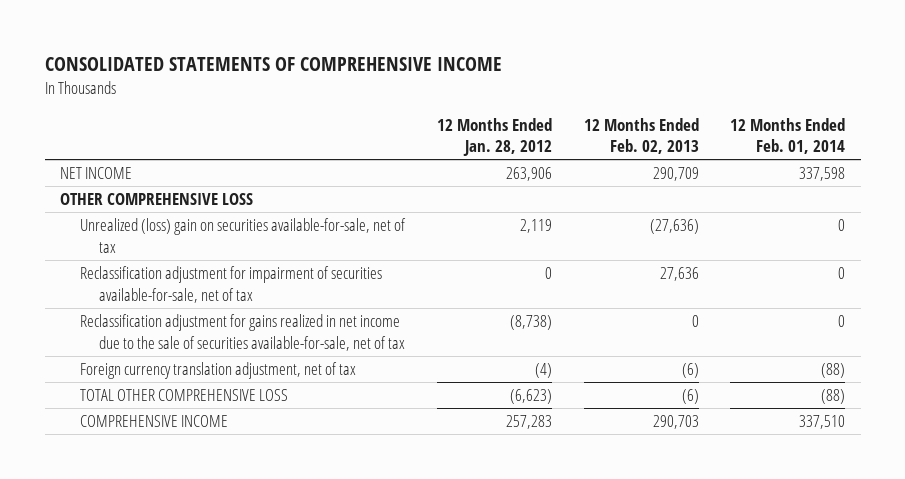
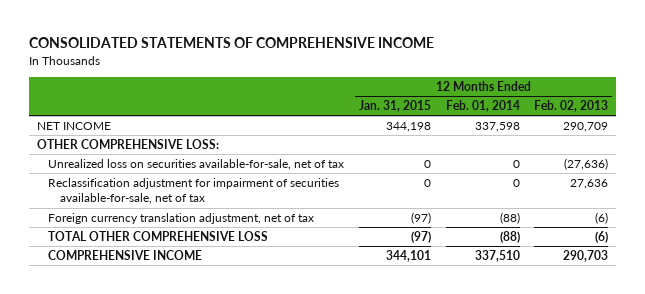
[436,117,552,157] 12 Months Ended Jan. 28, 2012 -> none
none -> [358,99,431,112] Jan. 31, 2015
[60,193,254,206] OTHER COMPREHENSIVE LOSS -> [36,138,219,149] OTHER COMPREHENSIVE LOSS:
[79,218,406,253] Unrealized (loss) gain on securities available-for-sale, net of tax -> [48,158,345,170] Unrealized loss on securities available-for-sale, net of tax
[79,314,406,351] Reclassification adjustment for gains realized in net income due to the sale of securities available-for-sale, net of tax -> none

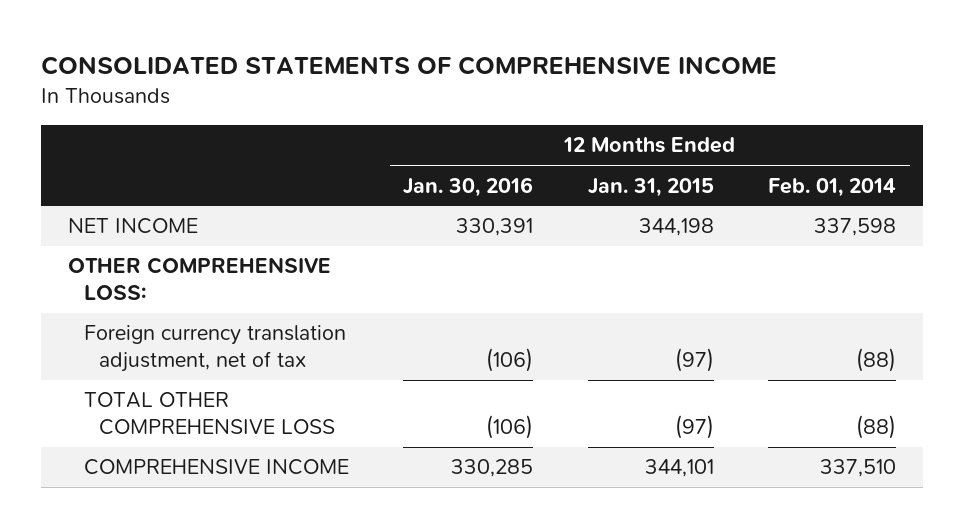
[534,99,609,112] Feb. 02, 2013 -> none
none -> [403,176,534,197] Jan. 30, 2016
[48,158,345,170] Unrealized loss on securities available-for-sale, net of tax -> none
[48,177,340,205] Reclassification adjustment for impairment of securities available-for-sale, net of tax -> none

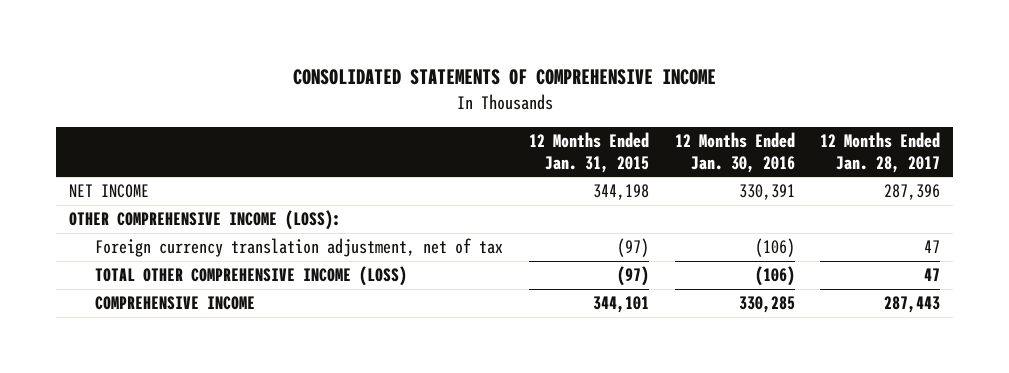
[768,177,897,197] Feb. 01, 2014 -> none
none -> [820,132,941,173] 12 Months Ended Jan. 28, 2017
[67,257,331,300] OTHER COMPREHENSIVE LOSS: -> [68,210,341,231] OTHER COMPREHENSIVE INCOME (LOSS):
[83,392,336,435] TOTAL OTHER COMPREHENSIVE LOSS -> [95,266,408,287] TOTAL OTHER COMPREHENSIVE INCOME (LOSS)

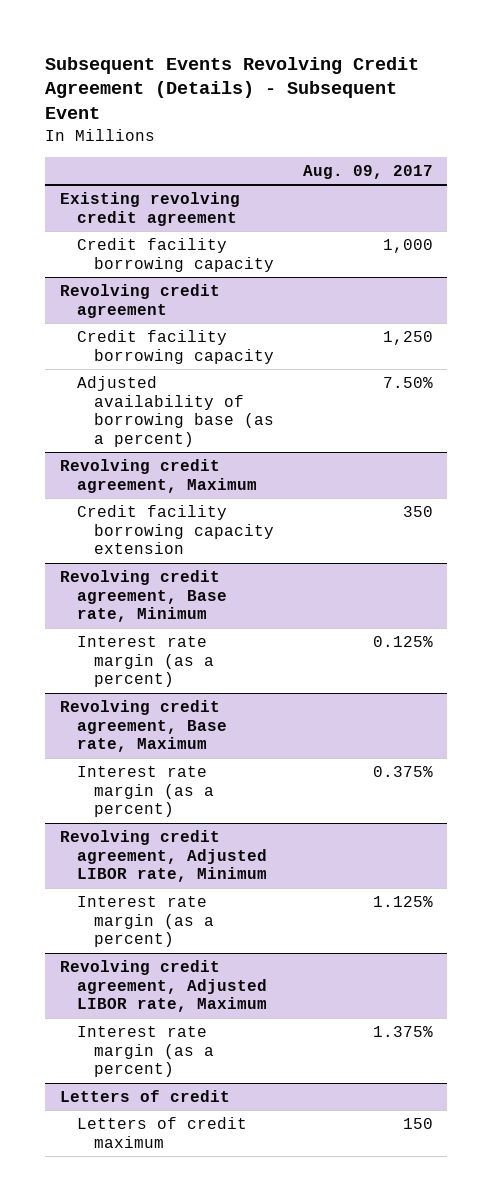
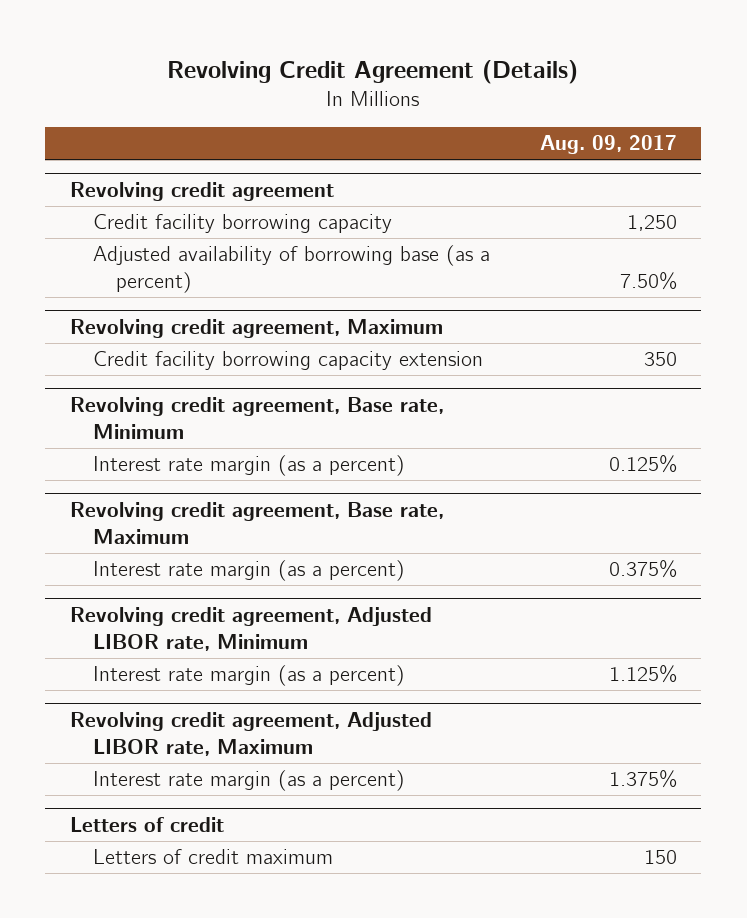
[44,56,419,120] Subsequent Events Revolving Credit Agreement (Details) - Subsequent Event -> [167,59,579,84] Revolving Credit Agreement (Details)
[59,191,240,226] Existing revolving credit agreement -> none
[76,237,274,272] Credit facility borrowing capacity -> none

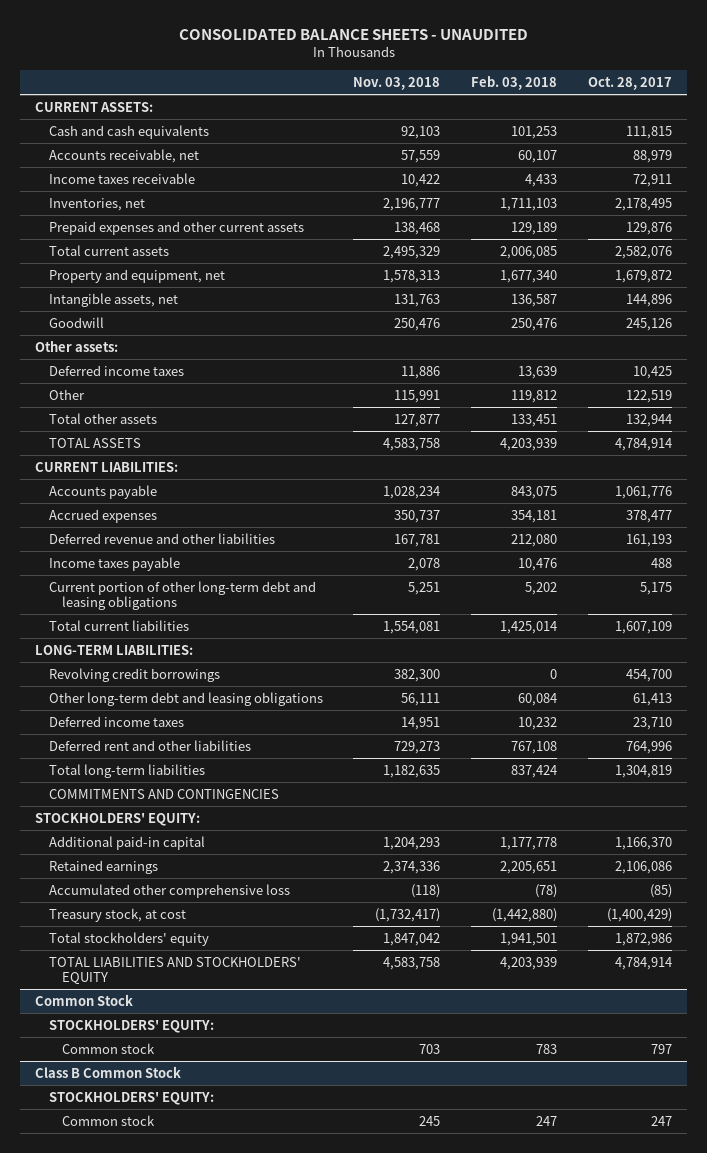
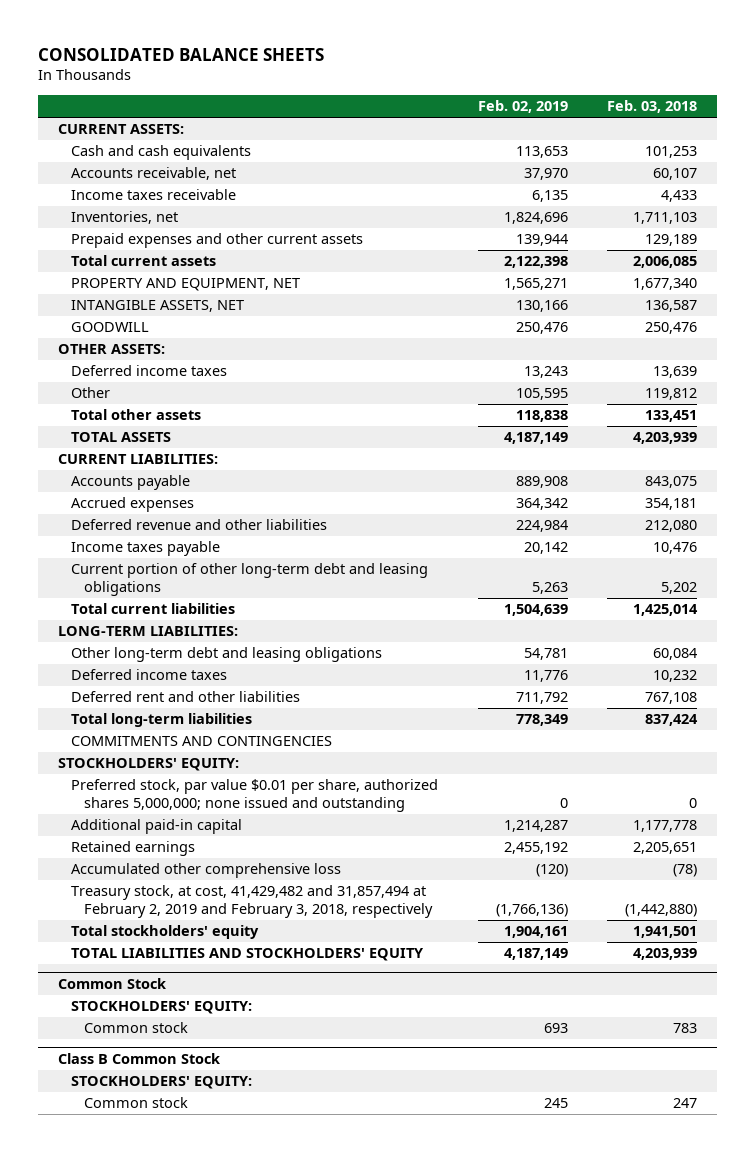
[178,28,528,40] CONSOLIDATED BALANCE SHEETS - UNAUDITED -> [37,47,324,61] CONSOLIDATED BALANCE SHEETS
[353,77,441,91] Nov. 03, 2018 -> none
[587,77,672,91] Oct. 28, 2017 -> none
none -> [477,100,568,114] Feb. 02, 2019
[48,268,225,283] Property and equipment, net -> [70,278,300,292] PROPERTY AND EQUIPMENT, NET
[48,292,178,307] Intangible assets, net -> [70,300,244,313] INTANGIBLE ASSETS, NET
[48,316,104,328] Goodwill -> [70,322,149,333] GOODWILL
[35,340,119,352] Other assets: -> [57,344,165,355] OTHER ASSETS:
[48,667,220,682] Revolving credit borrowings -> none
none -> [70,779,438,813] Preferred stock, par value $0.01 per share, authorized shares 5,000,000; none issued and outstanding
[48,907,186,922] Treasury stock, at cost -> [70,885,433,919] Treasury stock, at cost, 41,429,482 and 31,857,494 at February 2, 2019 and February 3, 2018, respectively

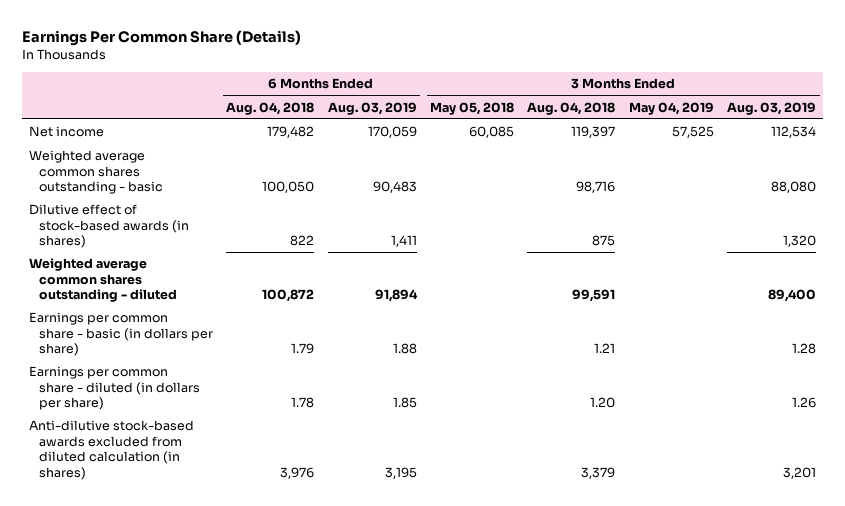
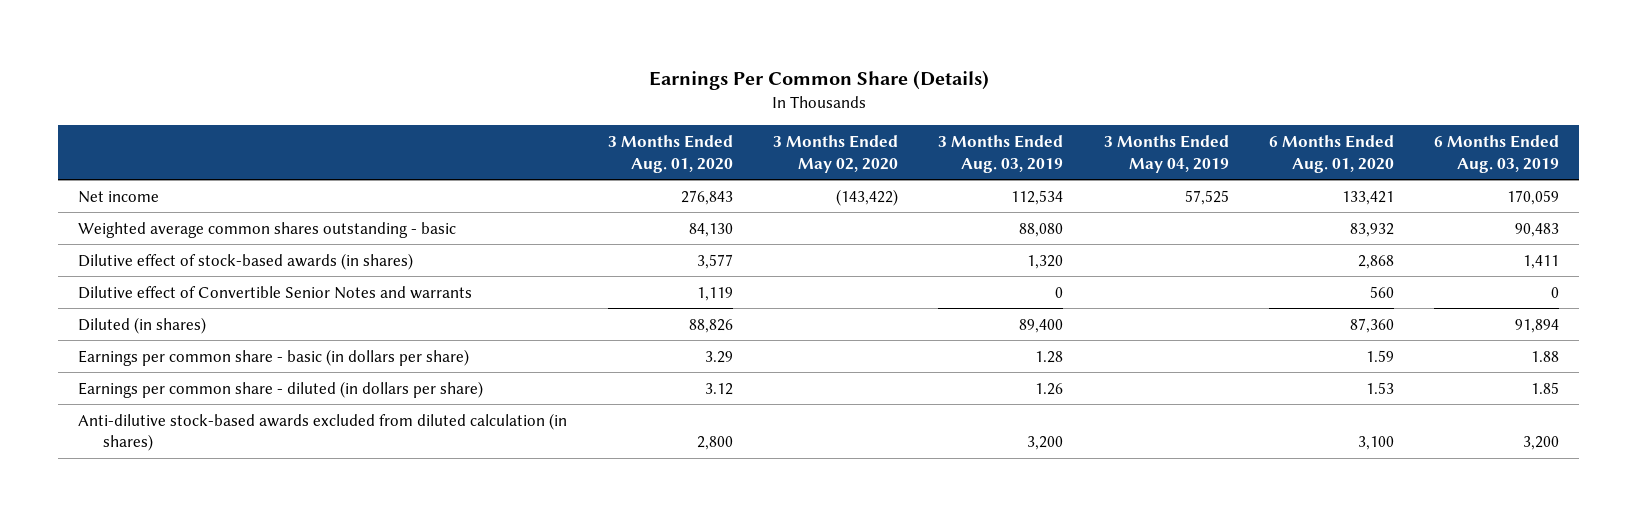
[226,101,315,115] Aug. 04, 2018 -> none
[430,101,515,115] May 05, 2018 -> none
[527,101,616,115] Aug. 04, 2018 -> none
none -> [607,134,733,173] 3 Months Ended Aug. 01, 2020
none -> [773,134,899,173] 3 Months Ended May 02, 2020
none -> [1268,134,1394,173] 6 Months Ended Aug. 01, 2020
none -> [78,285,473,299] Dilutive effect of Convertible Senior Notes and warrants
[28,258,177,303] Weighted average common shares outstanding - diluted -> [78,316,207,334] Diluted (in shares)
[384,466,417,479] 3,195 -> [1523,436,1560,451] 3,200
[783,466,817,479] 3,201 -> [1027,436,1064,451] 3,200

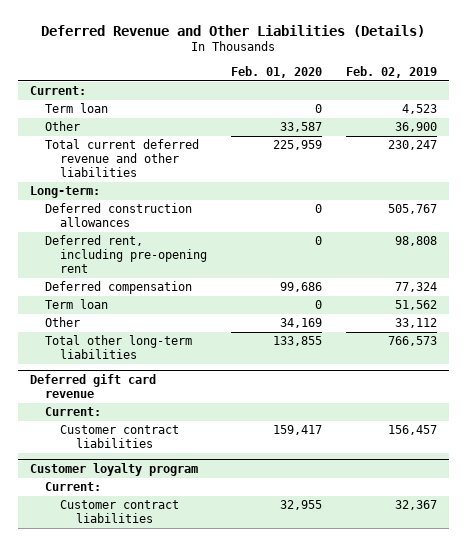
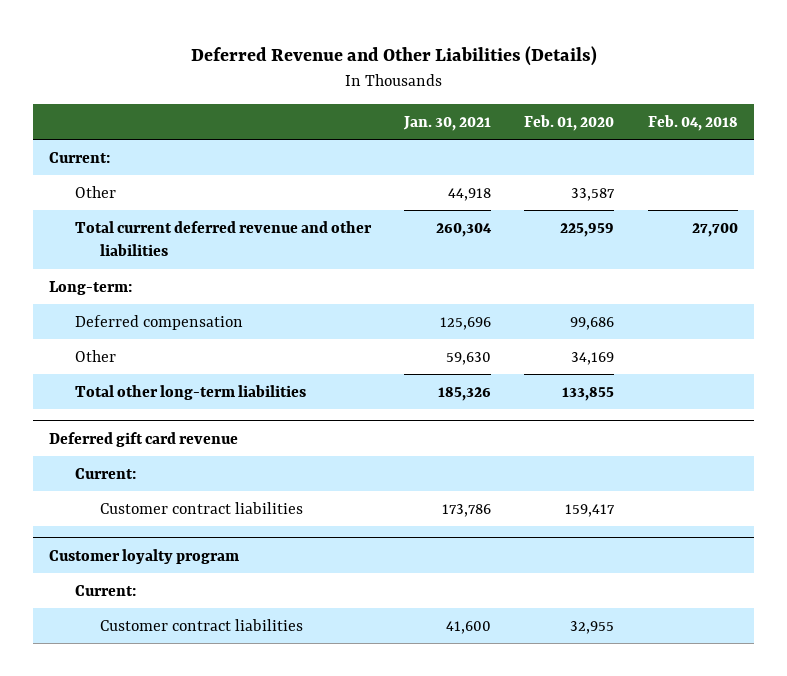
[345,66,437,79] Feb. 02, 2019 -> none
none -> [403,115,492,131] Jan. 30, 2021
none -> [647,114,738,131] Feb. 04, 2018
[44,103,108,114] Term loan -> none
[44,203,192,228] Deferred construction allowances -> none
[44,235,208,274] Deferred rent, including pre-opening rent -> none
[44,299,108,310] Term loan -> none

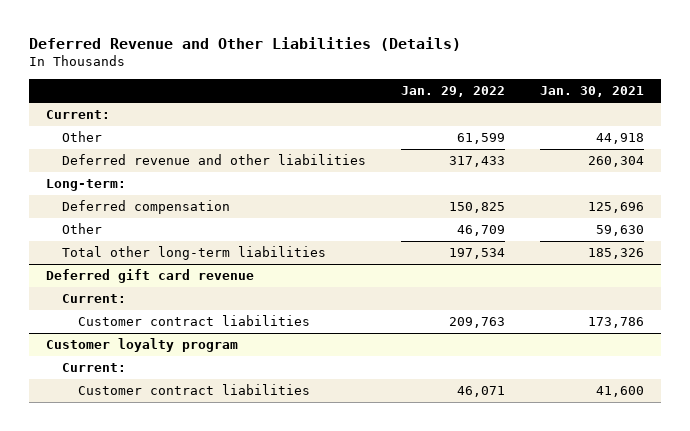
[524,114,615,131] Feb. 01, 2020 -> none
[647,114,738,131] Feb. 04, 2018 -> none
none -> [401,86,506,98] Jan. 29, 2022
[74,220,372,257] Total current deferred revenue and other liabilities -> [62,154,367,166] Deferred revenue and other liabilities

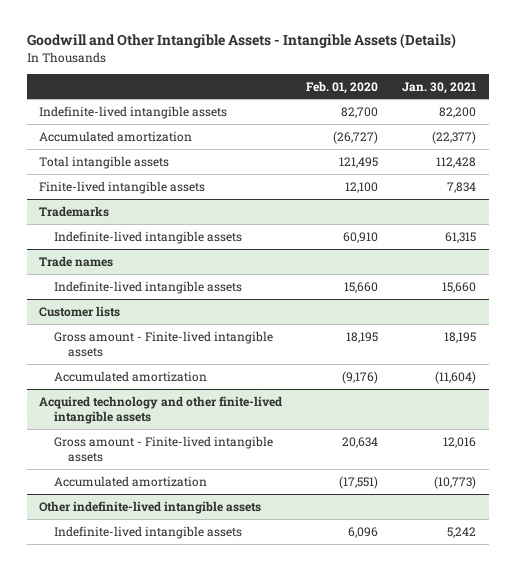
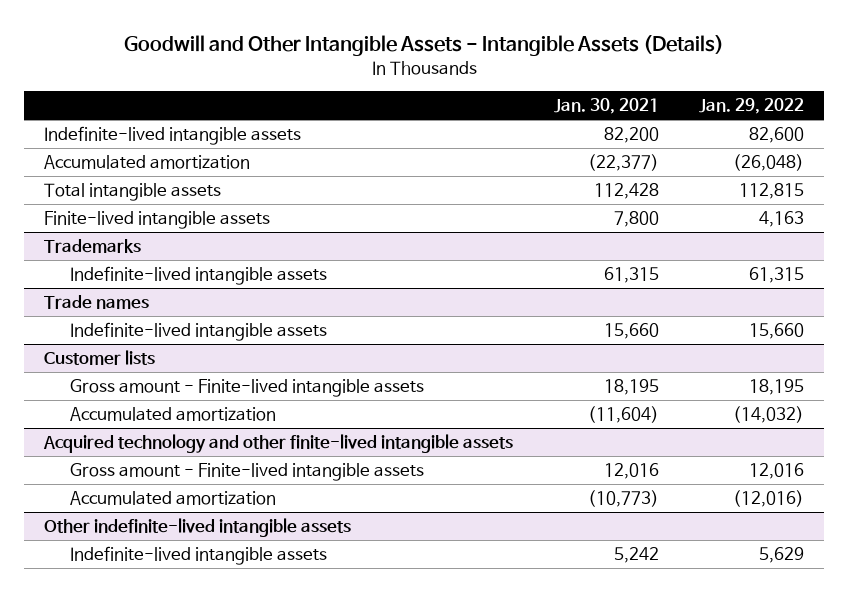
[306,80,379,94] Feb. 01, 2020 -> none
none -> [698,98,804,115] Jan. 29, 2022
[447,181,477,193] 7,834 -> [613,211,659,228] 7,800

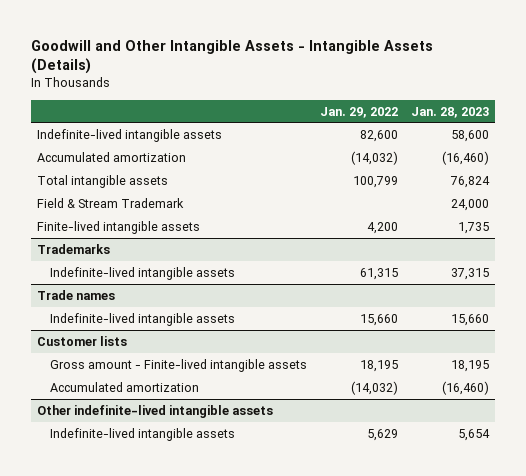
[553,98,659,115] Jan. 30, 2021 -> none
none -> [410,106,489,118] Jan. 28, 2023
[732,154,804,172] (26,048) -> [351,150,399,165] (14,032)
[738,183,804,200] 112,815 -> [353,175,399,188] 100,799
none -> [37,197,185,208] Field & Stream Trademark
[758,211,804,228] 4,163 -> [367,221,399,234] 4,200
[43,434,514,454] Acquired technology and other finite-lived intangible assets -> none
[69,463,424,482] Gross amount - Finite-lived intangible assets -> none
[69,491,276,506] Accumulated amortization -> none

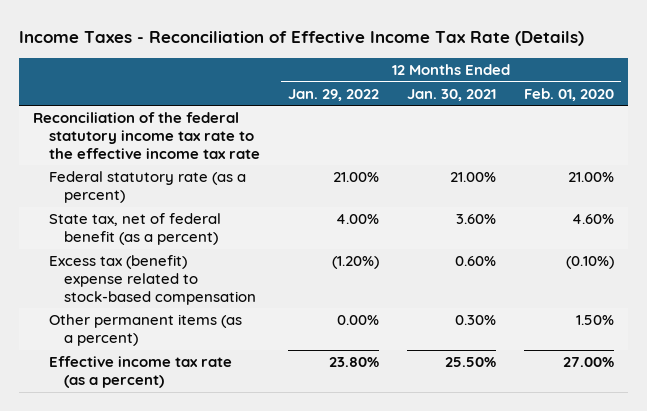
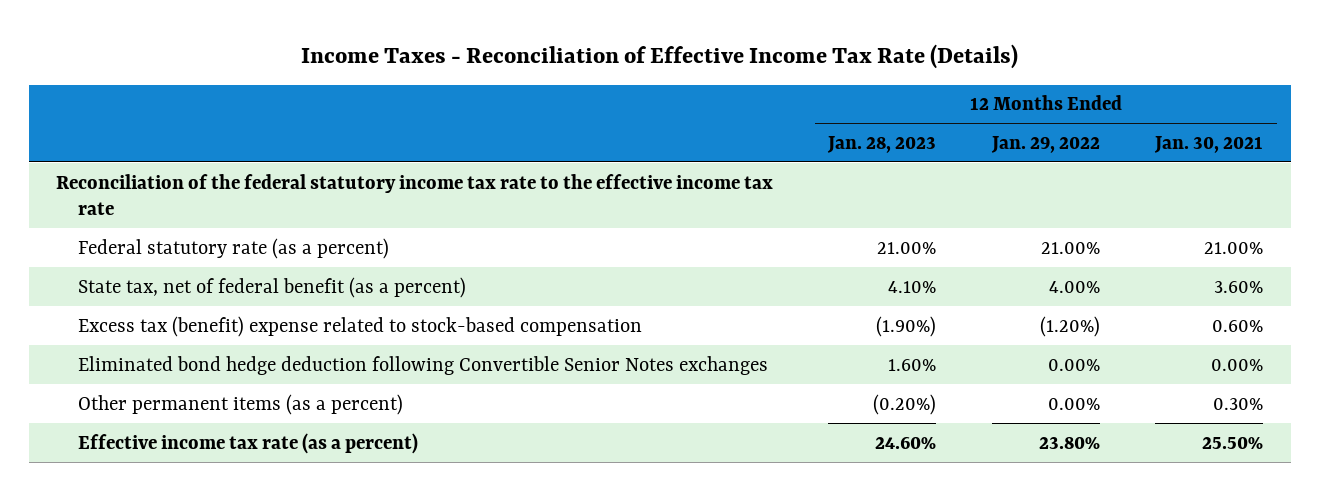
[523,87,614,101] Feb. 01, 2020 -> none
none -> [827,135,937,153] Jan. 28, 2023
none -> [78,355,769,375] Eliminated bond hedge deduction following Convertible Senior Notes exchanges

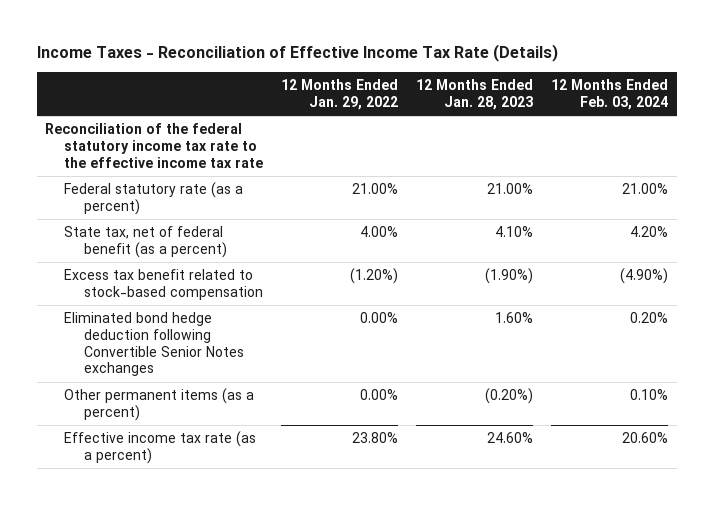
[1153,135,1263,153] Jan. 30, 2021 -> none
none -> [550,78,668,110] 12 Months Ended Feb. 03, 2024
[78,315,643,337] Excess tax (benefit) expense related to stock-based compensation -> [64,269,263,300] Excess tax benefit related to stock-based compensation

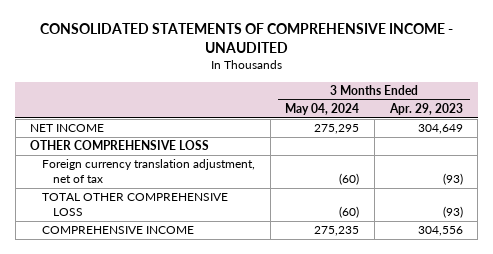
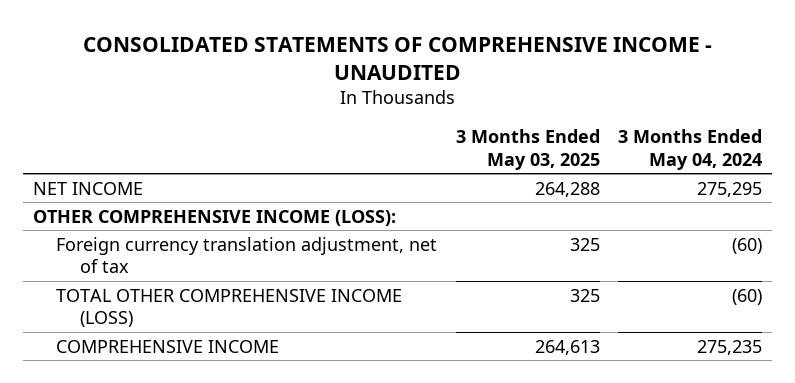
[388,103,463,116] Apr. 29, 2023 -> none
none -> [455,129,600,170] 3 Months Ended May 03, 2025
[30,140,210,151] OTHER COMPREHENSIVE LOSS -> [32,209,396,226] OTHER COMPREHENSIVE INCOME (LOSS):
[41,193,228,217] TOTAL OTHER COMPREHENSIVE LOSS -> [56,288,403,328] TOTAL OTHER COMPREHENSIVE INCOME (LOSS)

